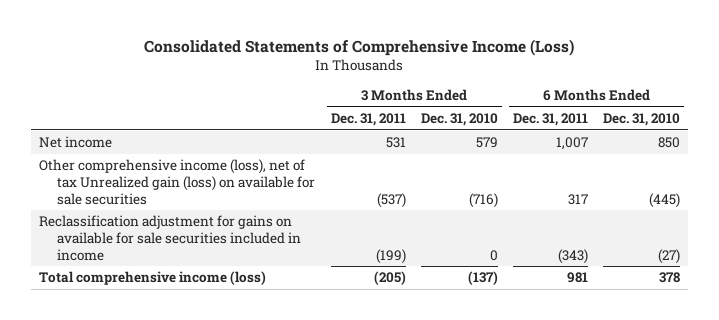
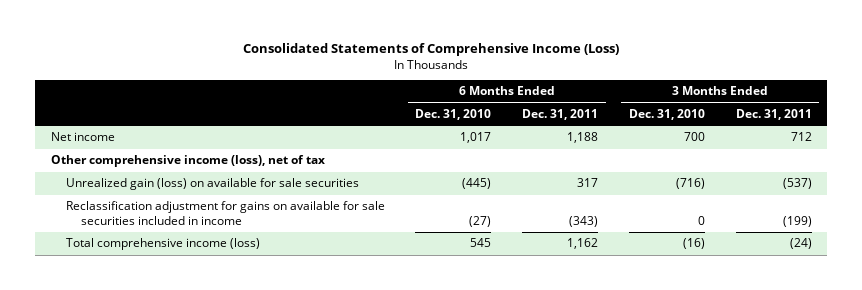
[385,137,406,149] 531 -> [790,132,812,142] 712
[475,137,498,149] 579 -> [683,132,705,142] 700
[555,137,588,151] 1,007 -> [567,132,599,144] 1,188
[658,137,681,149] 850 -> [460,132,492,144] 1,017
none -> [50,155,325,168] Other comprehensive income (loss), net of tax
[38,159,316,205] Other comprehensive income (loss), net of tax Unrealized gain (loss) on available for sale securities -> [65,178,359,191] Unrealized gain (loss) on available for sale securities
[373,271,406,286] (205) -> [789,238,812,250] (24)
[467,271,498,286] (137) -> [682,238,705,250] (16)
[566,272,588,284] 981 -> [567,238,599,250] 1,162
[659,272,681,284] 378 -> [470,238,492,248] 545

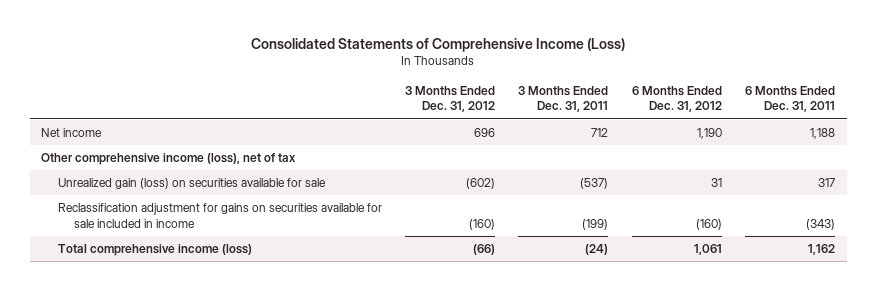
[415,108,492,120] Dec. 31, 2010 -> none
[628,108,705,120] Dec. 31, 2010 -> none
none -> [405,85,496,113] 3 Months Ended Dec. 31, 2012
none -> [631,85,722,113] 6 Months Ended Dec. 31, 2012
[65,178,359,191] Unrealized gain (loss) on available for sale securities -> [57,178,326,190] Unrealized gain (loss) on securities available for sale
[65,201,385,226] Reclassification adjustment for gains on available for sale securities included in income -> [57,203,382,228] Reclassification adjustment for gains on securities available for sale included in income

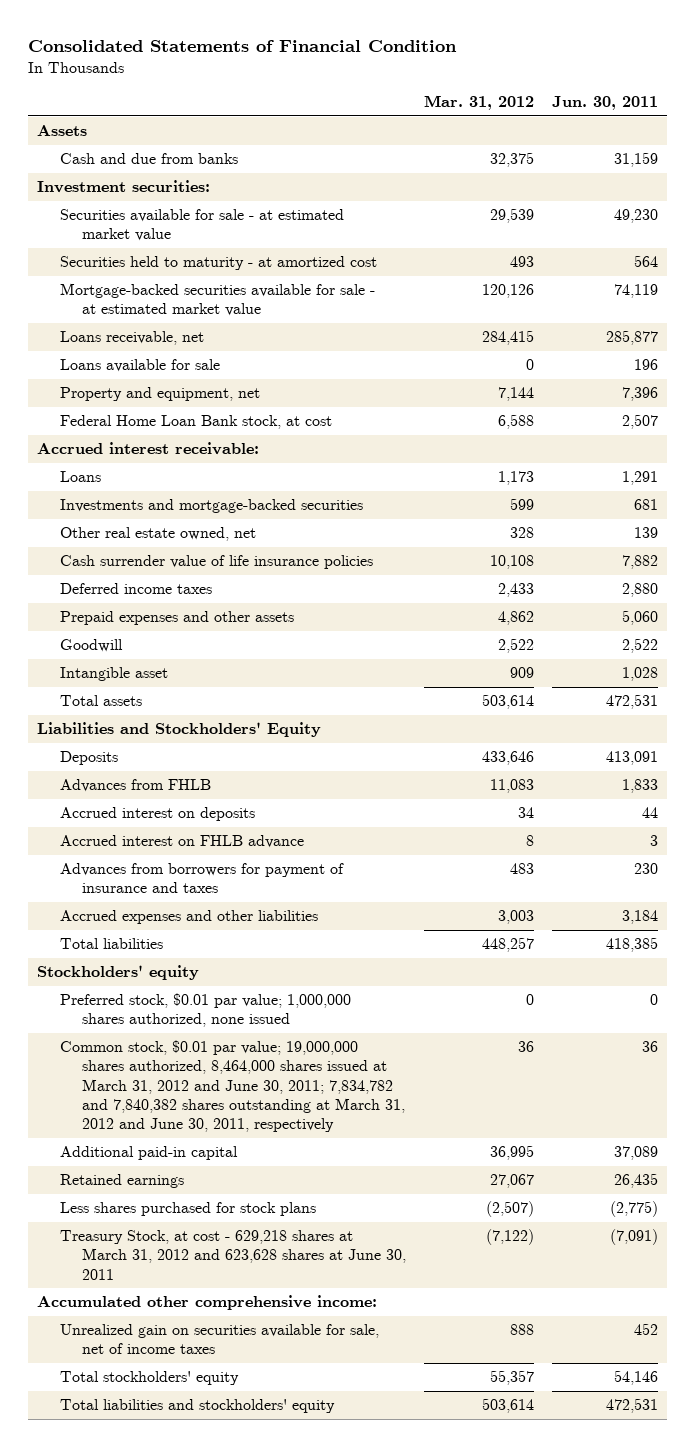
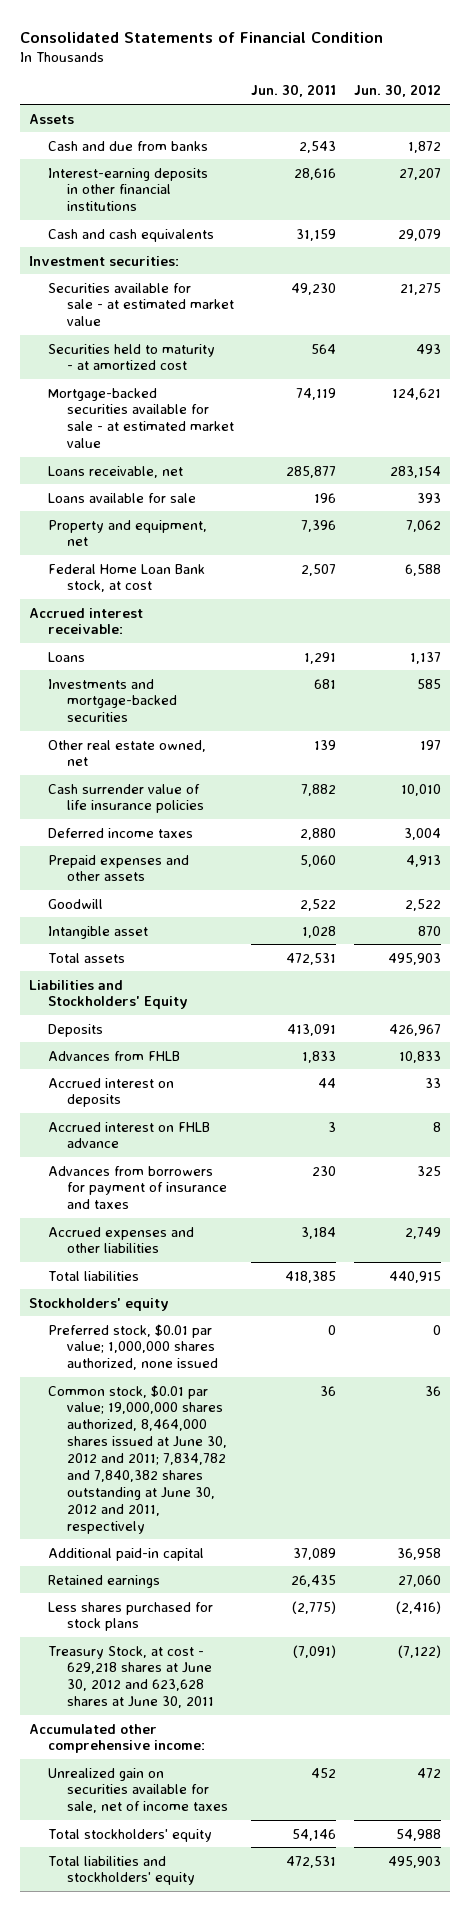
[424,95,535,111] Mar. 31, 2012 -> none
none -> [354,84,442,98] Jun. 30, 2012
[614,152,659,168] 31,159 -> [299,140,337,153] 2,543
none -> [47,167,208,212] Interest-earning deposits in other financial institutions
none -> [47,228,214,242] Cash and cash equivalents
[59,1040,406,1133] Common stock, $0.01 par value; 19,000,000 shares authorized, 8,464,000 shares issued at March 31, 2012 and June 30, 2011; 7,834,782 and 7,840,382 shares outstanding at March 31, 2012 and June 30, 2011, respectively -> [47,1384,227,1534] Common stock, $0.01 par value; 19,000,000 shares authorized, 8,464,000 shares issued at June 30, 2012 and 2011; 7,834,782 and 7,840,382 shares outstanding at June 30, 2012 and 2011, respectively
[59,1230,407,1280] Treasury Stock, at cost - 629,218 shares at March 31, 2012 and 623,628 shares at June 30, 2011 -> [47,1645,214,1709] Treasury Stock, at cost - 629,218 shares at June 30, 2012 and 623,628 shares at June 30, 2011

